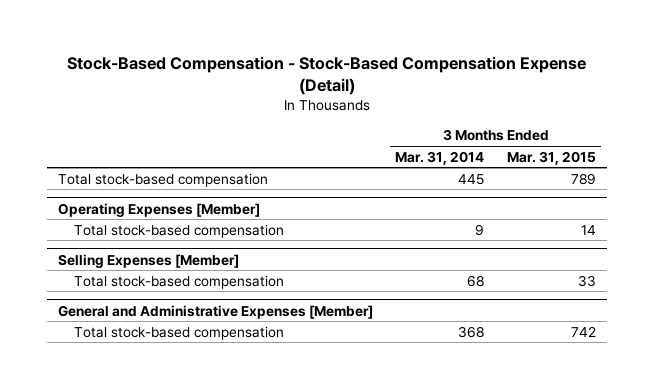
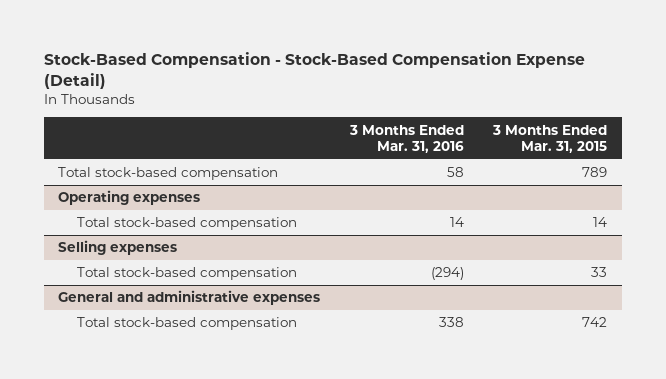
[395,150,485,165] Mar. 31, 2014 -> none
none -> [348,124,464,153] 3 Months Ended Mar. 31, 2016
[58,202,261,217] Operating Expenses [Member] -> [58,190,201,206] Operating expenses
[58,253,240,268] Selling Expenses [Member] -> [58,240,178,256] Selling expenses
[58,304,374,319] General and Administrative Expenses [Member] -> [58,290,321,306] General and administrative expenses

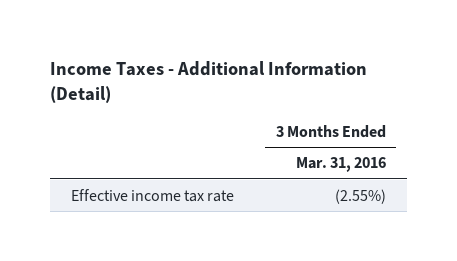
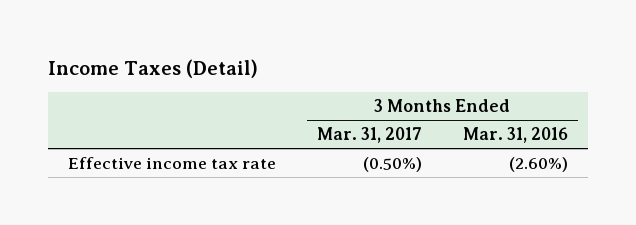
[50,61,368,104] Income Taxes - Additional Information (Detail) -> [48,58,259,78] Income Taxes (Detail)
none -> [317,127,423,144] Mar. 31, 2017
[334,188,386,204] (2.55%) -> [508,156,568,172] (2.60%)

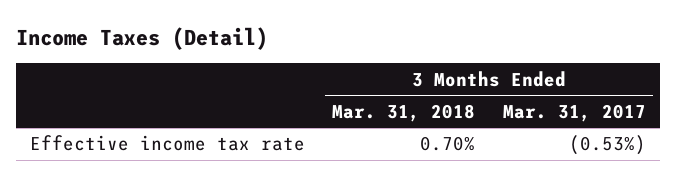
[462,127,568,144] Mar. 31, 2016 -> none
none -> [332,103,476,122] Mar. 31, 2018
[363,156,423,172] (0.50%) -> [569,135,647,156] (0.53%)

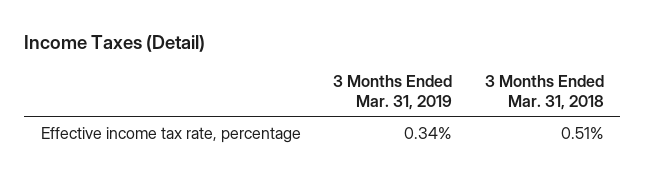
[503,103,647,122] Mar. 31, 2017 -> none
none -> [333,74,453,111] 3 Months Ended Mar. 31, 2019
[29,135,305,152] Effective income tax rate -> [40,127,301,144] Effective income tax rate, percentage
[420,136,476,152] 0.70% -> [561,127,605,140] 0.51%

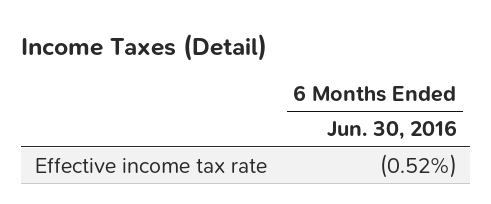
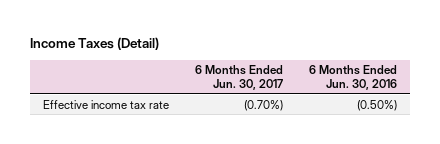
none -> [195,64,284,91] 6 Months Ended Jun. 30, 2017
[379,153,457,178] (0.52%) -> [357,99,398,111] (0.50%)

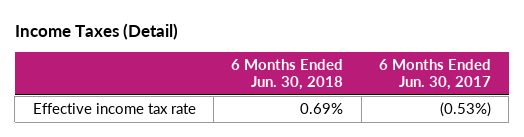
[309,64,398,91] 6 Months Ended Jun. 30, 2016 -> none
none -> [231,58,344,91] 6 Months Ended Jun. 30, 2018
[244,99,284,111] (0.70%) -> [440,102,492,118] (0.53%)

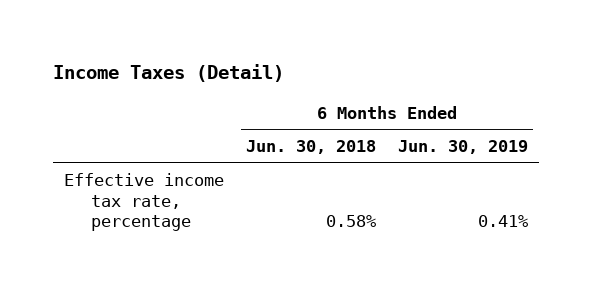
[379,58,492,91] 6 Months Ended Jun. 30, 2017 -> none
none -> [397,139,528,154] Jun. 30, 2019
[32,103,196,115] Effective income tax rate -> [64,172,225,232] Effective income tax rate, percentage
[300,103,344,115] 0.69% -> [326,215,377,228] 0.58%

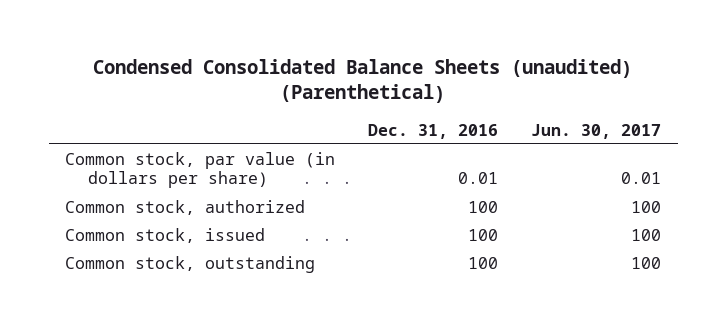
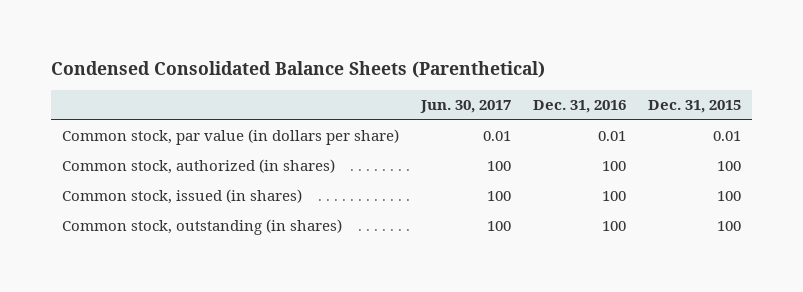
[93,59,633,104] Condensed Consolidated Balance Sheets (unaudited) (Parenthetical) -> [51,60,546,78] Condensed Consolidated Balance Sheets (Parenthetical)
none -> [647,100,741,114] Dec. 31, 2015
[65,200,306,216] Common stock, authorized -> [62,159,336,175] Common stock, authorized (in shares)
[65,228,266,244] Common stock, issued -> [62,189,303,205] Common stock, issued (in shares)
[65,256,316,274] Common stock, outstanding -> [62,219,343,236] Common stock, outstanding (in shares)

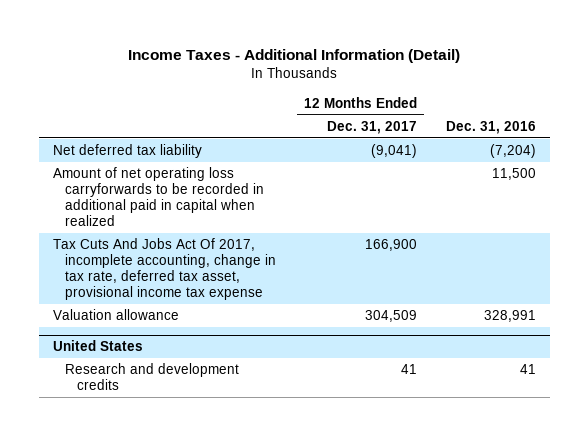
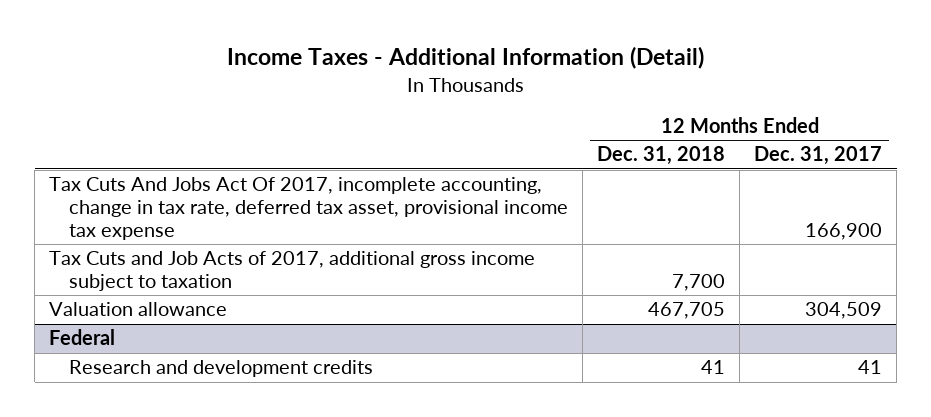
[445,121,536,135] Dec. 31, 2016 -> none
none -> [597,146,726,166] Dec. 31, 2018
[52,144,202,159] Net deferred tax liability -> none
[52,167,264,227] Amount of net operating loss carryforwards to be recorded in additional paid in capital when realized -> none
none -> [49,251,536,291] Tax Cuts and Job Acts of 2017, additional gross income subject to taxation
[52,340,143,352] United States -> [49,329,116,346] Federal

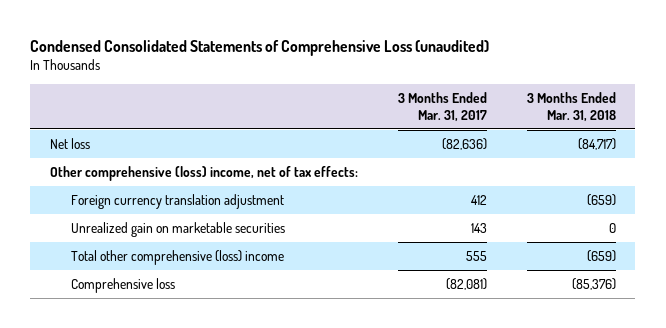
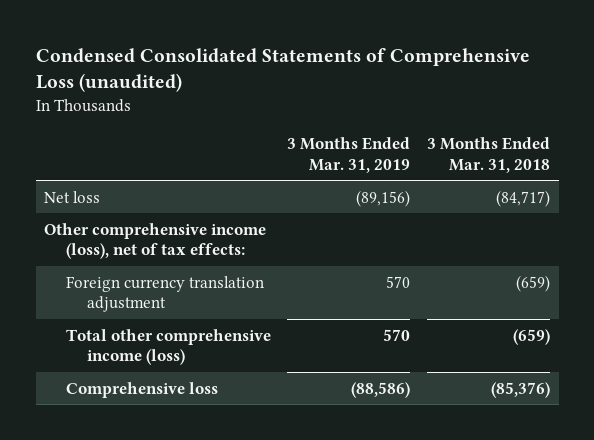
[397,91,487,122] 3 Months Ended Mar. 31, 2017 -> none
none -> [287,136,411,173] 3 Months Ended Mar. 31, 2019
[50,165,359,181] Other comprehensive (loss) income, net of tax effects: -> [44,222,267,260] Other comprehensive income (loss), net of tax effects:
[71,221,286,237] Unrealized gain on marketable securities -> none
[71,249,285,265] Total other comprehensive (loss) income -> [65,328,271,366] Total other comprehensive income (loss)

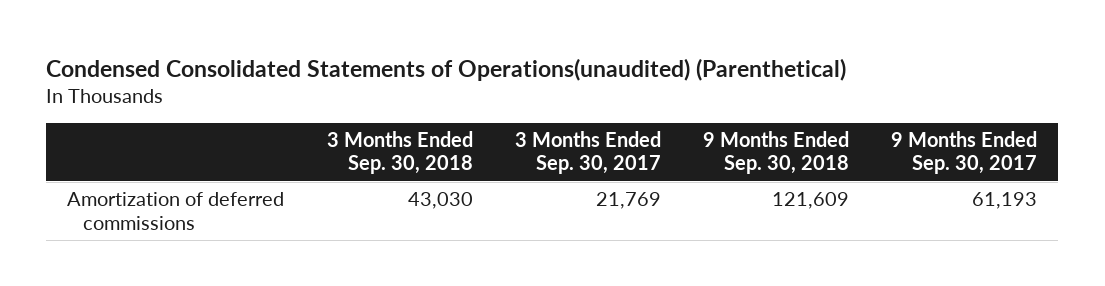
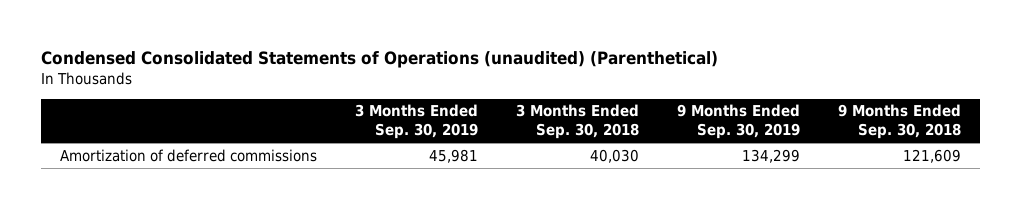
[46,57,847,81] Condensed Consolidated Statements of Operations(unaudited) (Parenthetical) -> [40,50,718,68] Condensed Consolidated Statements of Operations (unaudited) (Parenthetical)
[514,130,661,175] 3 Months Ended Sep. 30, 2017 -> none
[891,130,1038,175] 9 Months Ended Sep. 30, 2017 -> none
none -> [354,104,478,140] 3 Months Ended Sep. 30, 2019
none -> [676,104,800,140] 9 Months Ended Sep. 30, 2019
[407,192,473,210] 43,030 -> [589,148,639,163] 40,030

